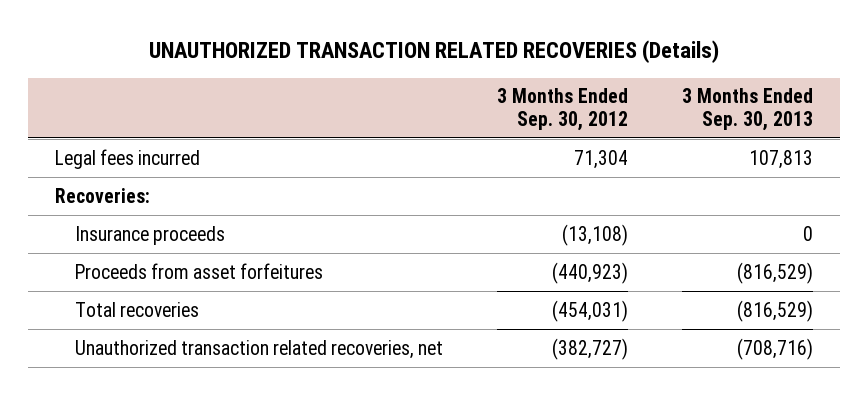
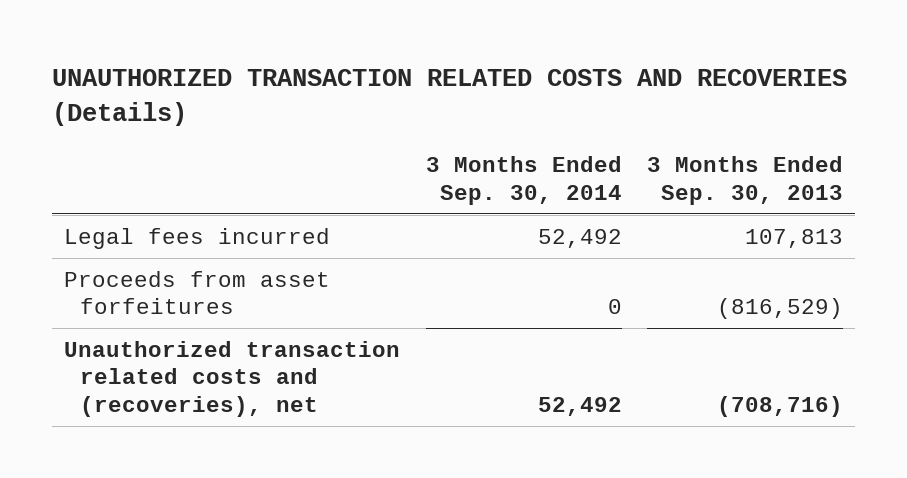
[148,40,719,64] UNAUTHORIZED TRANSACTION RELATED RECOVERIES (Details) -> [51,69,847,127] UNAUTHORIZED TRANSACTION RELATED COSTS AND RECOVERIES (Details)
[496,88,628,131] 3 Months Ended Sep. 30, 2012 -> none
none -> [425,156,622,205] 3 Months Ended Sep. 30, 2014
[55,187,151,203] Recoveries: -> none
[74,225,225,245] Insurance proceeds -> none
[74,301,199,317] Total recoveries -> none
[74,339,443,359] Unauthorized transaction related recoveries, net -> [64,340,401,417] Unauthorized transaction related costs and (recoveries), net

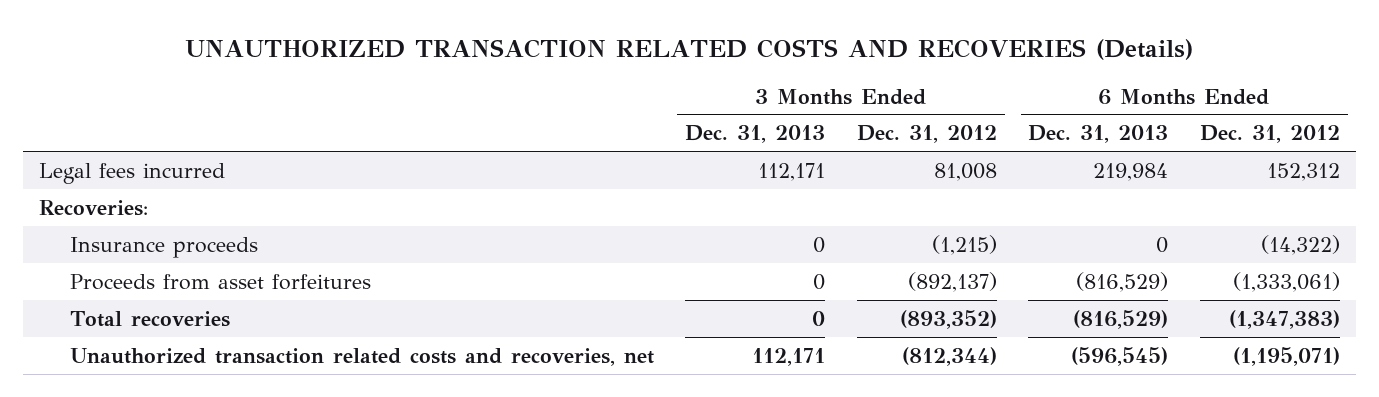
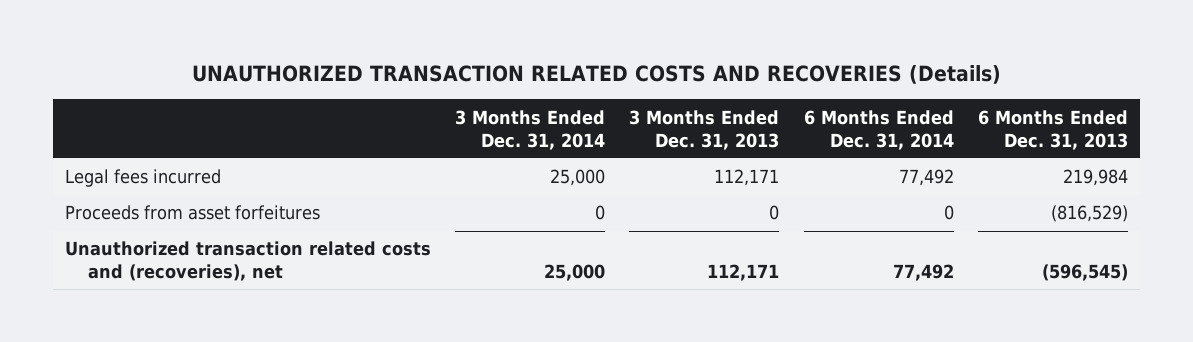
[856,125,997,144] Dec. 31, 2012 -> none
[1199,125,1340,144] Dec. 31, 2012 -> none
none -> [455,109,606,150] 3 Months Ended Dec. 31, 2014
none -> [803,109,954,150] 6 Months Ended Dec. 31, 2014
[38,199,148,216] Recoveries: -> none
[69,236,258,258] Insurance proceeds -> none
[69,310,230,327] Total recoveries -> none
[69,347,654,366] Unauthorized transaction related costs and recoveries, net -> [65,241,432,282] Unauthorized transaction related costs and (recoveries), net

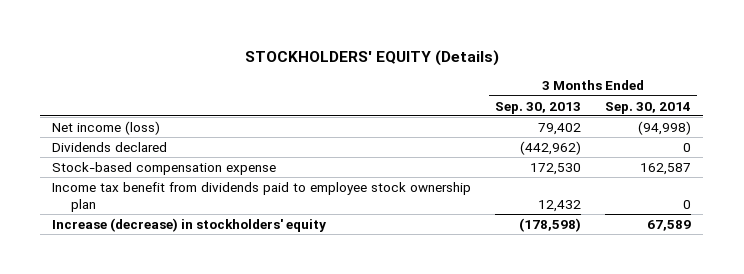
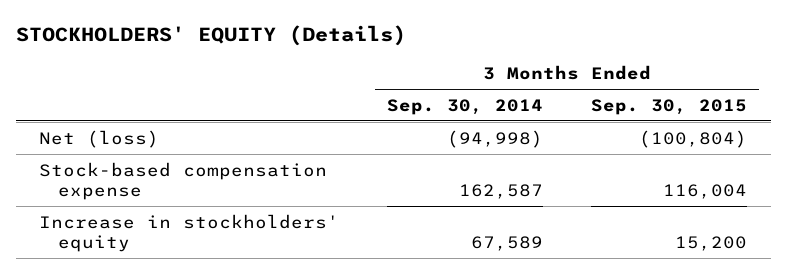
[495,101,582,114] Sep. 30, 2013 -> none
none -> [590,98,747,115] Sep. 30, 2015
[52,142,168,153] Dividends declared -> none
[52,121,161,136] Net income (loss) -> [39,129,160,148] Net (loss)
[52,182,472,212] Income tax benefit from dividends paid to employee stock ownership plan -> none
[52,218,327,233] Increase (decrease) in stockholders' equity -> [39,213,340,252] Increase in stockholders' equity

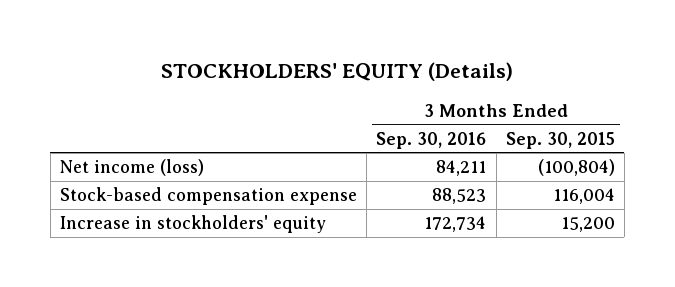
[387,98,544,115] Sep. 30, 2014 -> none
none -> [376,131,487,149] Sep. 30, 2016
[39,129,160,148] Net (loss) -> [60,159,205,177] Net income (loss)

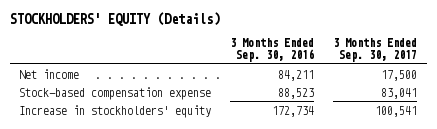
[505,131,615,149] Sep. 30, 2015 -> none
none -> [333,38,418,62] 3 Months Ended Sep. 30, 2017
[60,159,205,177] Net income (loss) -> [19,68,80,79] Net income

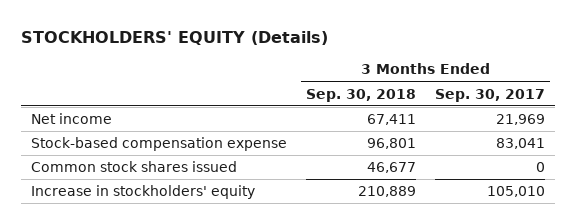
[230,38,315,62] 3 Months Ended Sep. 30, 2016 -> none
none -> [306,88,417,102] Sep. 30, 2018
[381,69,418,81] 17,500 -> [496,114,546,126] 21,969
none -> [31,161,238,173] Common stock shares issued
[375,105,418,117] 100,541 -> [487,186,546,198] 105,010

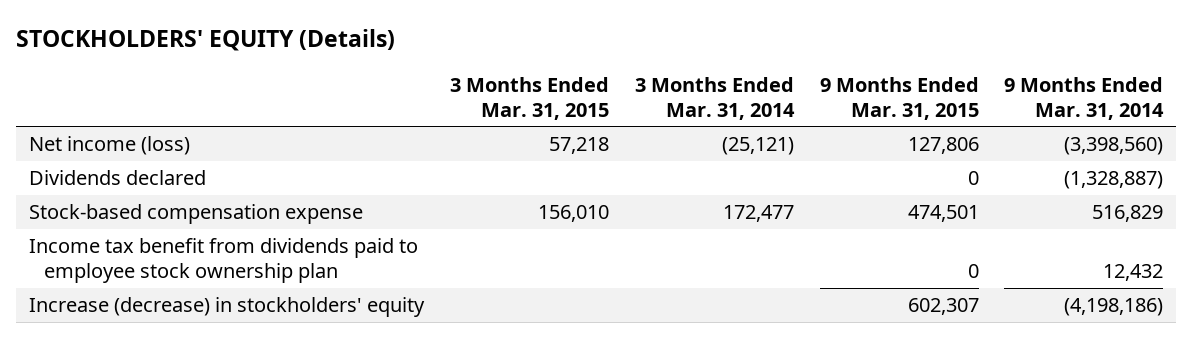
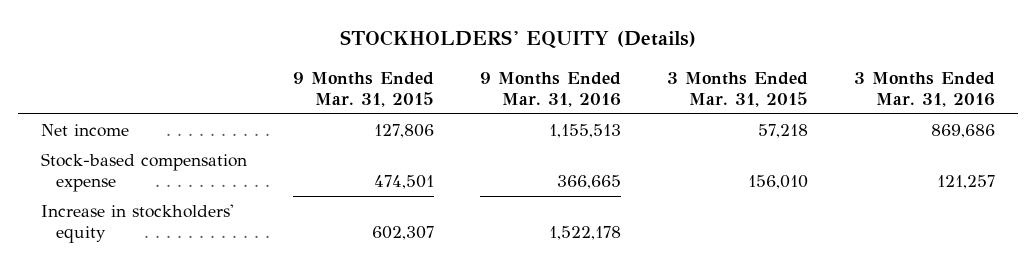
[634,76,795,120] 3 Months Ended Mar. 31, 2014 -> none
[1004,76,1165,120] 9 Months Ended Mar. 31, 2014 -> none
none -> [479,71,621,107] 9 Months Ended Mar. 31, 2016
none -> [853,71,995,107] 3 Months Ended Mar. 31, 2016
[29,170,207,186] Dividends declared -> none
[29,136,191,156] Net income (loss) -> [40,123,129,137] Net income
[29,238,419,284] Income tax benefit from dividends paid to employee stock ownership plan -> none
[29,297,426,318] Increase (decrease) in stockholders' equity -> [40,203,234,244] Increase in stockholders' equity

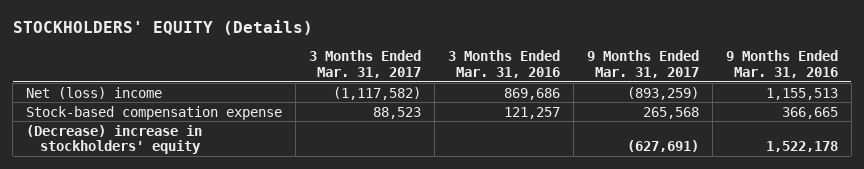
[292,71,434,107] 9 Months Ended Mar. 31, 2015 -> none
[666,71,808,107] 3 Months Ended Mar. 31, 2015 -> none
none -> [309,50,422,78] 3 Months Ended Mar. 31, 2017
none -> [587,50,700,78] 9 Months Ended Mar. 31, 2017
[40,123,129,137] Net income -> [26,86,163,99] Net (loss) income
[40,203,234,244] Increase in stockholders' equity -> [26,124,203,155] (Decrease) increase in stockholders' equity

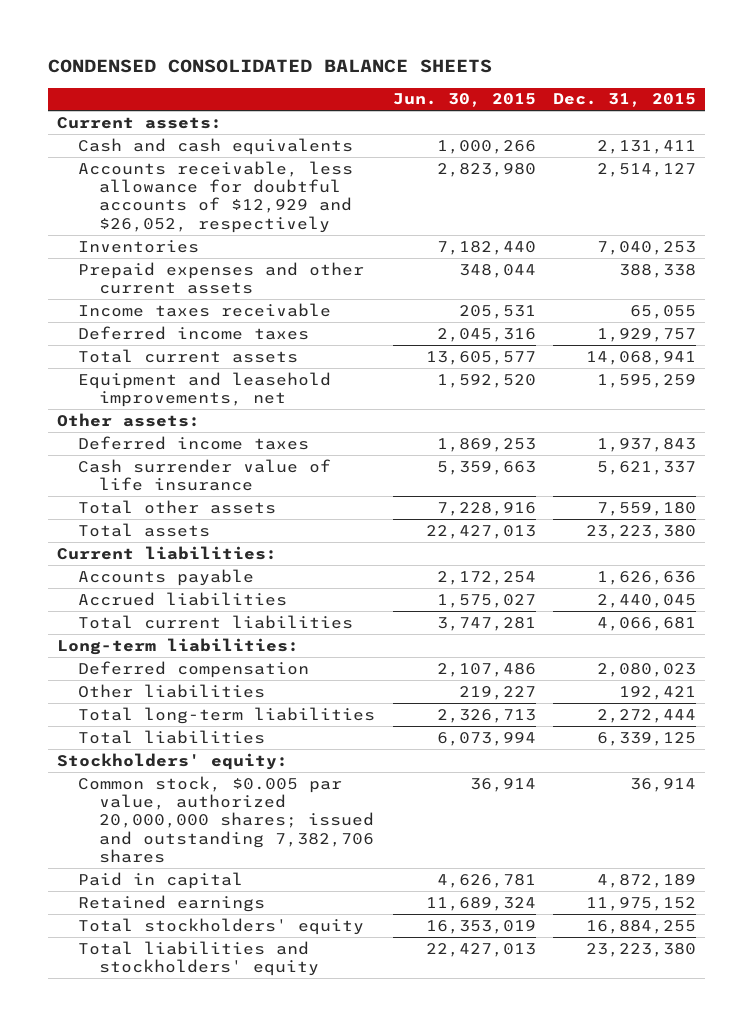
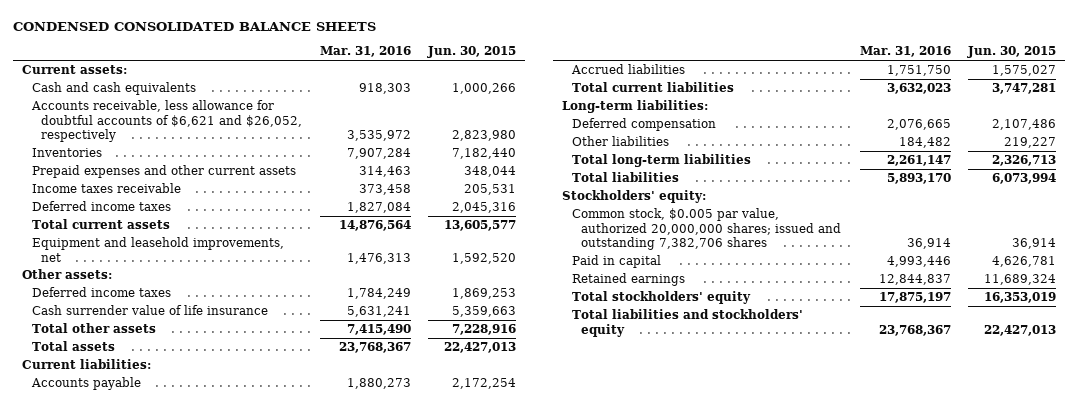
[553,93,697,108] Dec. 31, 2015 -> none
none -> [319,46,411,58] Mar. 31, 2016
[77,160,353,233] Accounts receivable, less allowance for doubtful accounts of $12,929 and $26,052, respectively -> [30,100,303,142] Accounts receivable, less allowance for doubtful accounts of $6,621 and $26,052, respectively

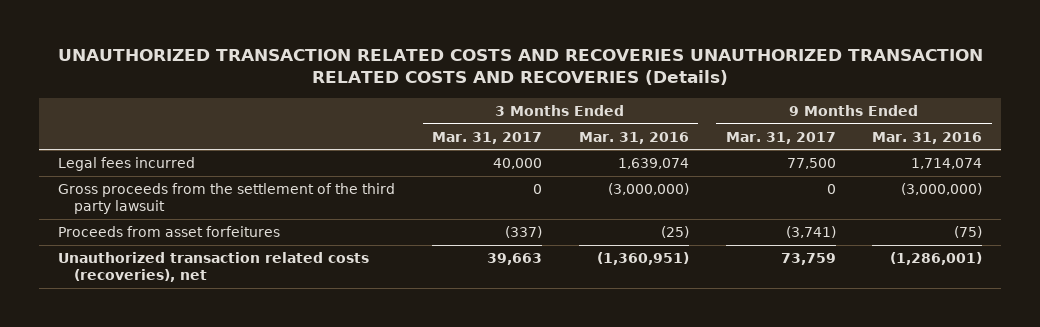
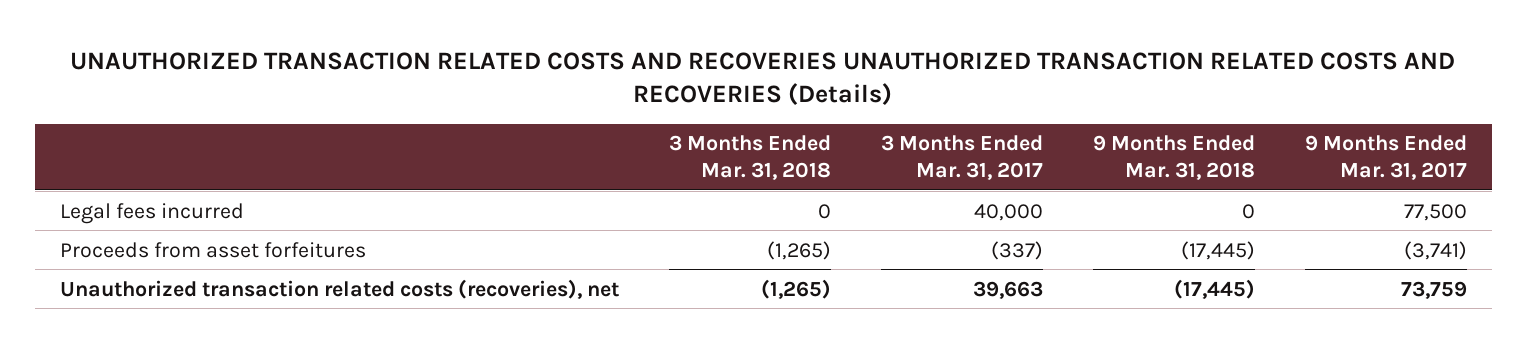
[578,131,689,144] Mar. 31, 2016 -> none
[872,131,983,144] Mar. 31, 2016 -> none
none -> [668,135,831,181] 3 Months Ended Mar. 31, 2018
none -> [1092,135,1255,181] 9 Months Ended Mar. 31, 2018
[57,183,395,214] Gross proceeds from the settlement of the third party lawsuit -> none

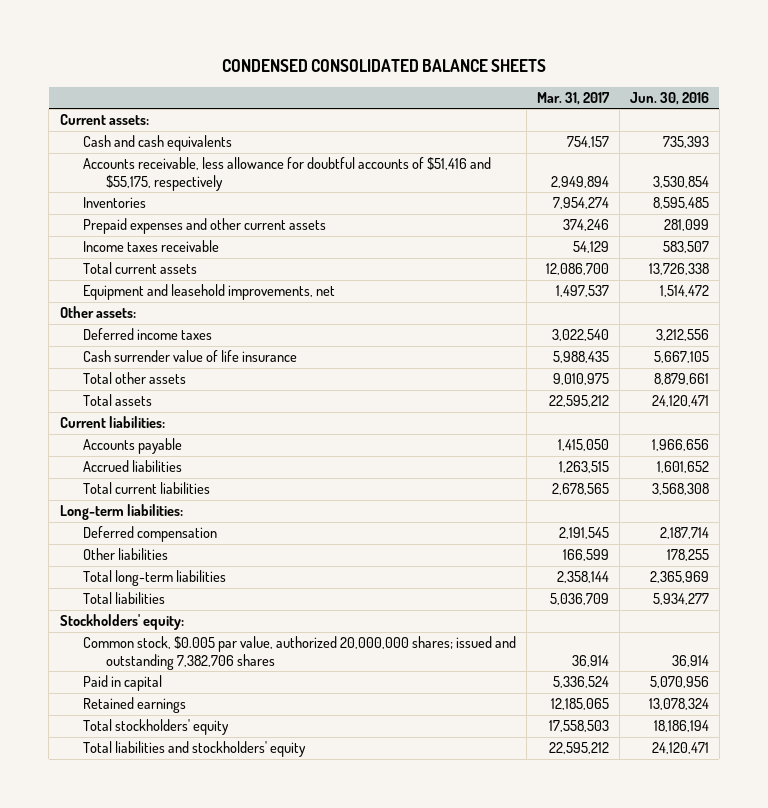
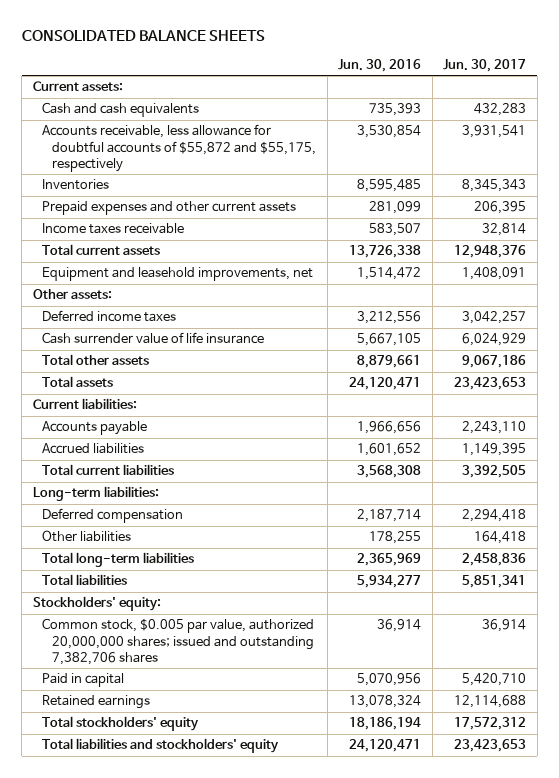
[222,58,547,72] CONDENSED CONSOLIDATED BALANCE SHEETS -> [21,30,265,42] CONSOLIDATED BALANCE SHEETS
[536,91,610,105] Mar. 31, 2017 -> none
none -> [443,59,527,73] Jun. 30, 2017
[82,157,491,191] Accounts receivable, less allowance for doubtful accounts of $51,416 and $55,175, respectively -> [42,124,317,173] Accounts receivable, less allowance for doubtful accounts of $55,872 and $55,175, respectively

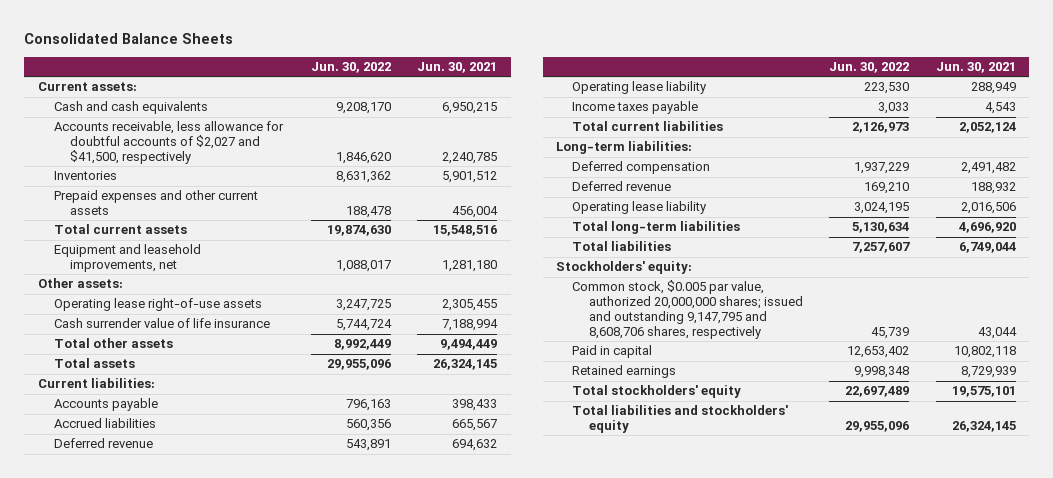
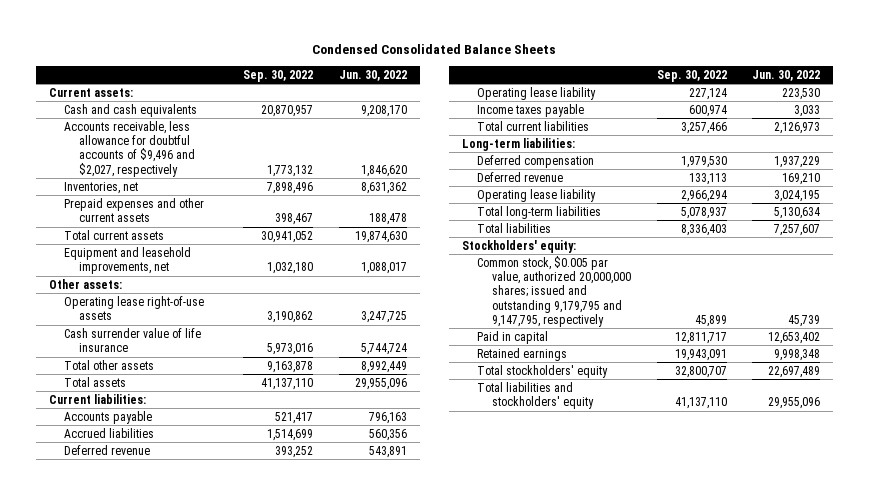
[24,33,234,45] Consolidated Balance Sheets -> [312,44,557,55] Condensed Consolidated Balance Sheets
[417,62,498,74] Jun. 30, 2021 -> none
none -> [243,70,314,83] Sep. 30, 2022
[53,121,284,164] Accounts receivable, less allowance for doubtful accounts of $2,027 and $41,500, respectively -> [63,120,195,177] Accounts receivable, less allowance for doubtful accounts of $9,496 and $2,027, respectively
[53,171,117,181] Inventories -> [63,181,138,194] Inventories, net
[572,280,803,339] Common stock, $0.005 par value, authorized 20,000,000 shares; issued and outstanding 9,147,795 and 8,608,706 shares, respectively -> [477,255,632,327] Common stock, $0.005 par value, authorized 20,000,000 shares; issued and outstanding 9,179,795 and 9,147,795, respectively

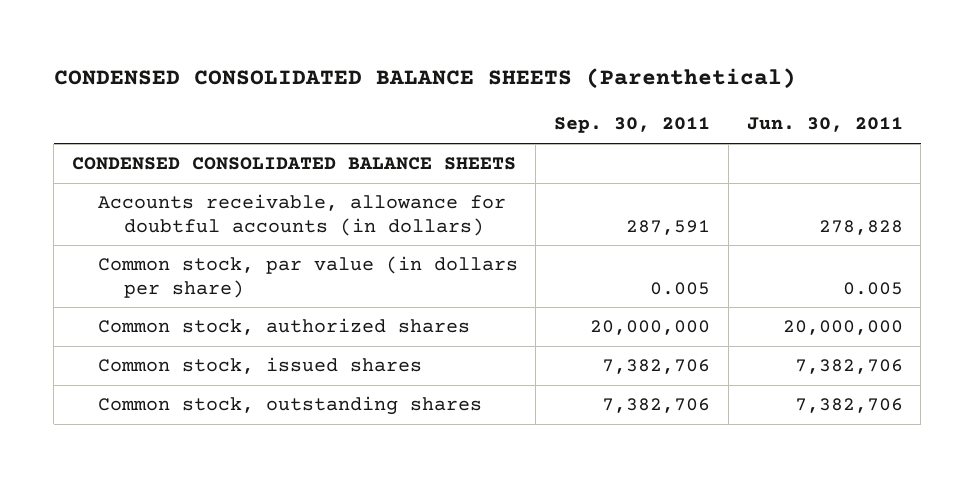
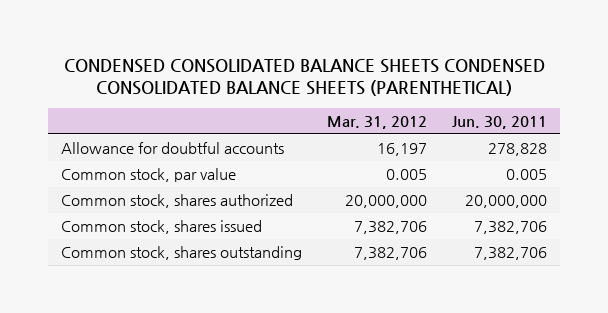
[53,68,796,90] CONDENSED CONSOLIDATED BALANCE SHEETS (Parenthetical) -> [63,58,545,97] CONDENSED CONSOLIDATED BALANCE SHEETS CONDENSED CONSOLIDATED BALANCE SHEETS (PARENTHETICAL)
[554,117,711,134] Sep. 30, 2011 -> none
none -> [326,115,427,129] Mar. 31, 2012
[71,157,516,171] CONDENSED CONSOLIDATED BALANCE SHEETS -> none
[97,194,506,236] Accounts receivable, allowance for doubtful accounts (in dollars) -> [60,142,284,155] Allowance for doubtful accounts
[97,256,518,298] Common stock, par value (in dollars per share) -> [60,168,236,183] Common stock, par value
[97,318,470,336] Common stock, authorized shares -> [60,194,293,209] Common stock, shares authorized
[97,357,422,375] Common stock, issued shares -> [60,220,262,235] Common stock, shares issued
[97,396,482,416] Common stock, outstanding shares -> [60,246,302,261] Common stock, shares outstanding

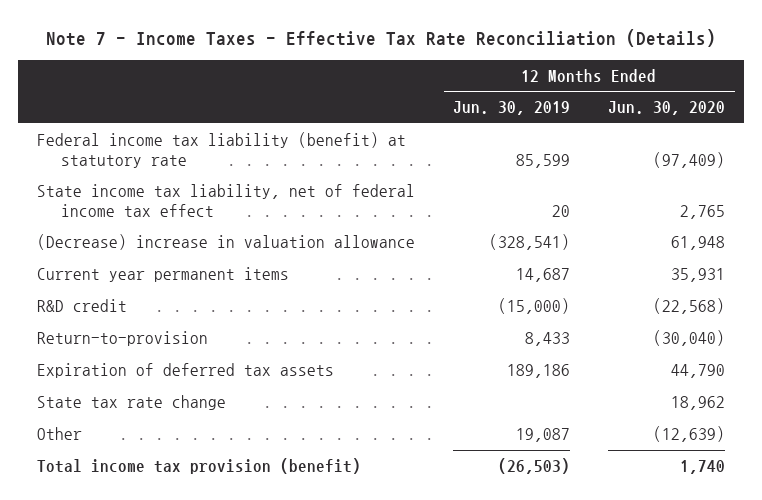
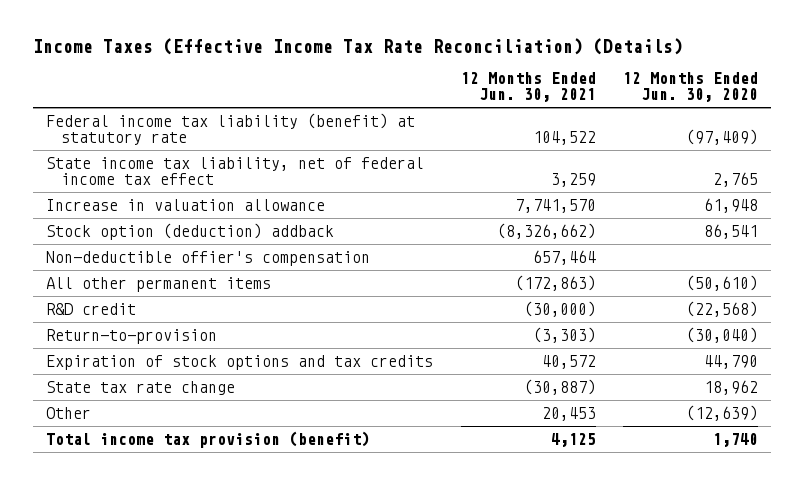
[46,28,717,47] Note 7 - Income Taxes - Effective Tax Rate Reconciliation (Details) -> [32,37,683,55] Income Taxes (Effective Income Tax Rate Reconciliation) (Details)
[453,101,571,116] Jun. 30, 2019 -> none
none -> [460,72,596,103] 12 Months Ended Jun. 30, 2021
[37,267,290,283] Current year permanent items -> none
[37,234,416,251] (Decrease) increase in valuation allowance -> [46,198,326,211] Increase in valuation allowance
none -> [46,222,335,240] Stock option (deduction) addback
none -> [46,250,371,266] Non-deductible offier's compensation
none -> [46,276,272,292] All other permanent items
[37,363,335,379] Expiration of deferred tax assets -> [46,354,434,370] Expiration of stock options and tax credits

